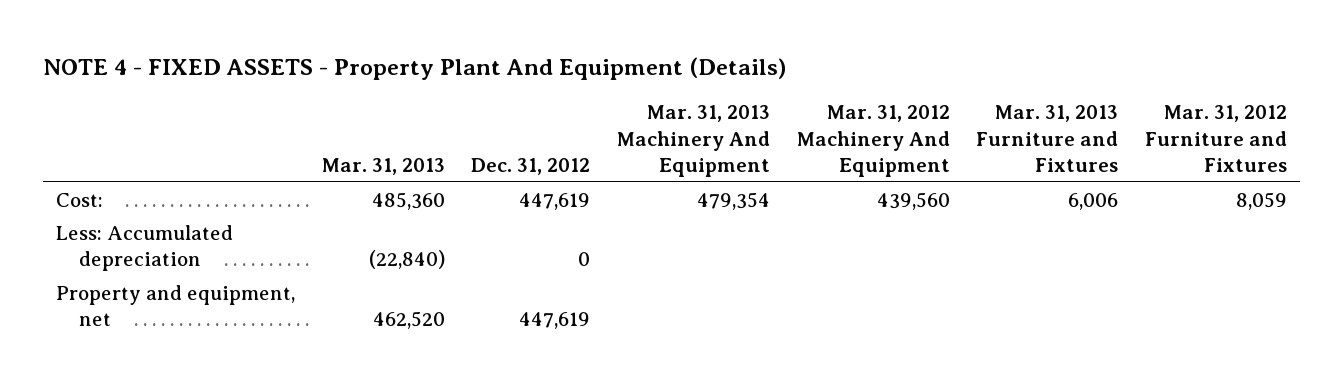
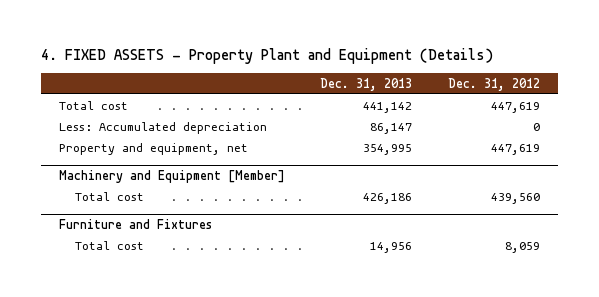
[43,56,787,80] NOTE 4 - FIXED ASSETS - Property Plant And Equipment (Details) -> [41,48,494,65] 4. FIXED ASSETS - Property Plant and Equipment (Details)
[321,158,445,176] Mar. 31, 2013 -> none
[616,105,770,178] Mar. 31, 2013 Machinery And Equipment -> none
[796,105,950,178] Mar. 31, 2012 Machinery And Equipment -> none
[976,105,1119,173] Mar. 31, 2013 Furniture and Fixtures -> none
[1144,105,1287,173] Mar. 31, 2012 Furniture and Fixtures -> none
none -> [320,77,413,91] Dec. 31, 2013
[56,192,104,207] Cost: -> [58,100,128,110] Total cost
none -> [58,169,285,183] Machinery and Equipment [Member]
none -> [75,191,145,201] Total cost
none -> [58,218,212,229] Furniture and Fixtures
none -> [75,240,145,250] Total cost

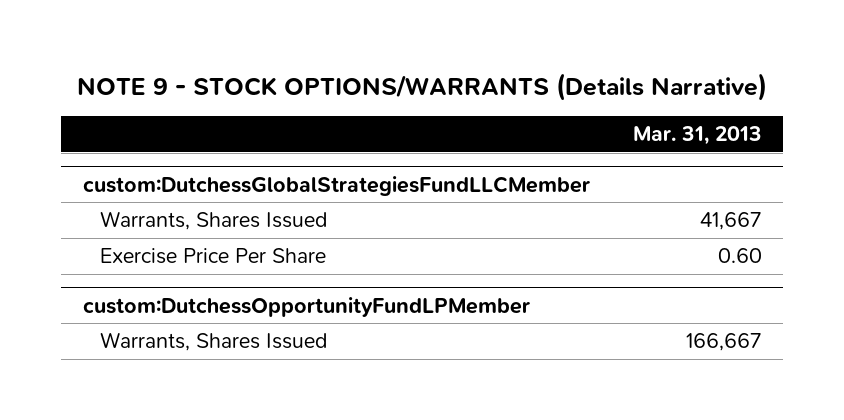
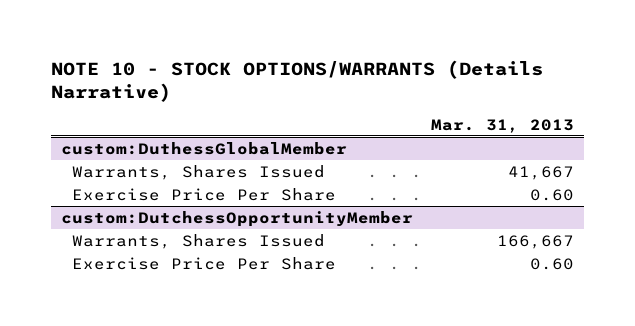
[77,72,768,101] NOTE 9 - STOCK OPTIONS/WARRANTS (Details Narrative) -> [51,59,544,102] NOTE 10 - STOCK OPTIONS/WARRANTS (Details Narrative)
[82,175,590,196] custom:DutchessGlobalStrategiesFundLLCMember -> none
none -> [60,141,347,155] custom:DuthessGlobalMember
[82,296,530,317] custom:DutchessOpportunityFundLPMember -> none
none -> [60,210,413,227] custom:DutchessOpportunityMember
none -> [72,256,337,270] Exercise Price Per Share

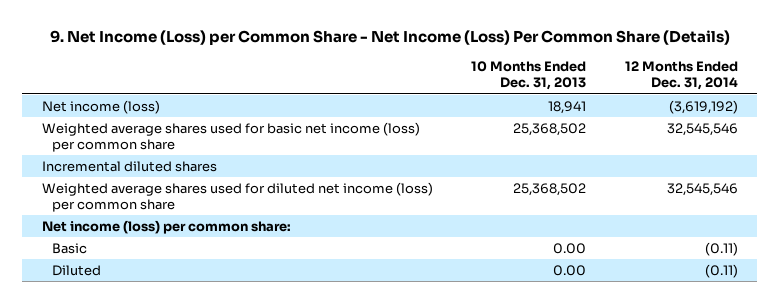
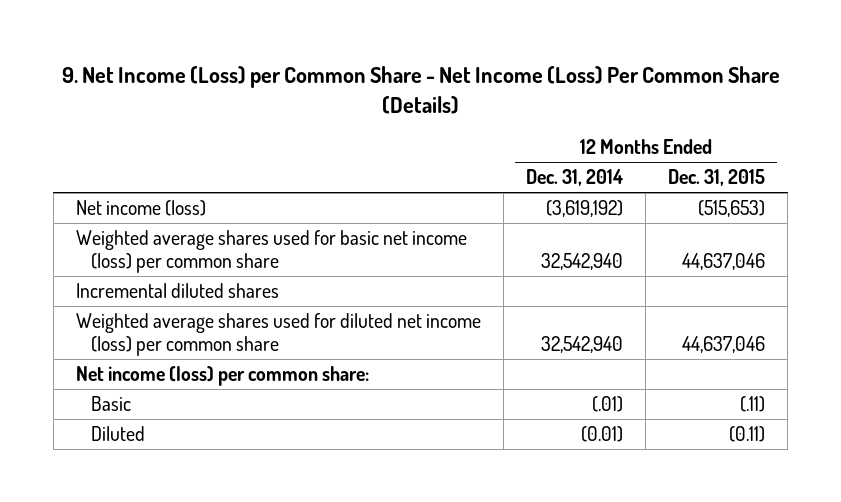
[471,61,587,91] 10 Months Ended Dec. 31, 2013 -> none
none -> [668,169,766,187] Dec. 31, 2015
[666,122,738,136] 32,545,546 -> [541,253,624,271] 32,542,940
[666,182,738,196] 32,545,546 -> [541,336,624,354] 32,542,940
[704,241,738,256] (0.11) -> [592,395,624,412] (.01)
[704,263,738,278] (0.11) -> [581,425,624,442] (0.01)

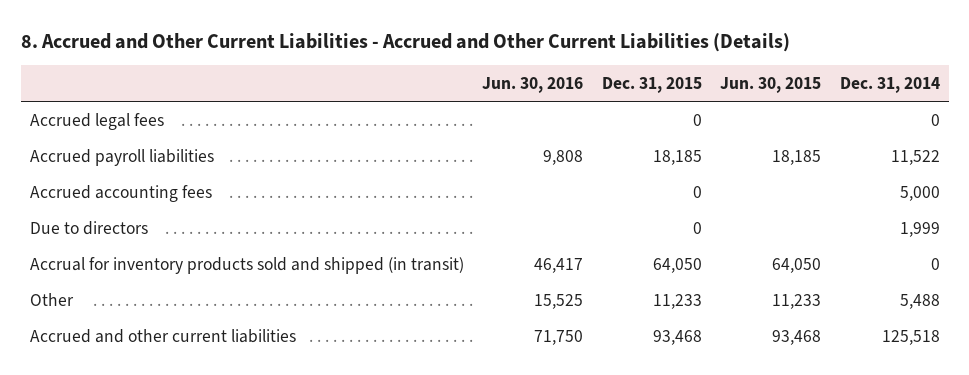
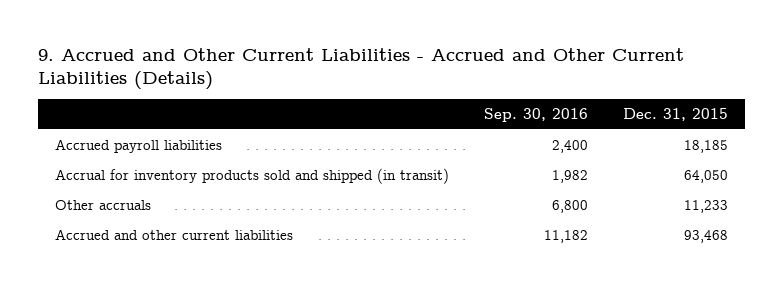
[20,32,790,52] 8. Accrued and Other Current Liabilities - Accrued and Other Current Liabilities (Details) -> [37,47,684,91] 9. Accrued and Other Current Liabilities - Accrued and Other Current Liabilities (Details)
[482,76,584,93] Jun. 30, 2016 -> none
[720,76,822,93] Jun. 30, 2015 -> none
[839,76,940,93] Dec. 31, 2014 -> none
none -> [483,108,588,123] Sep. 30, 2016
[29,112,164,130] Accrued legal fees -> none
[29,184,212,202] Accrued accounting fees -> none
[29,220,148,235] Due to directors -> none
[29,292,74,306] Other -> [55,199,152,210] Other accruals

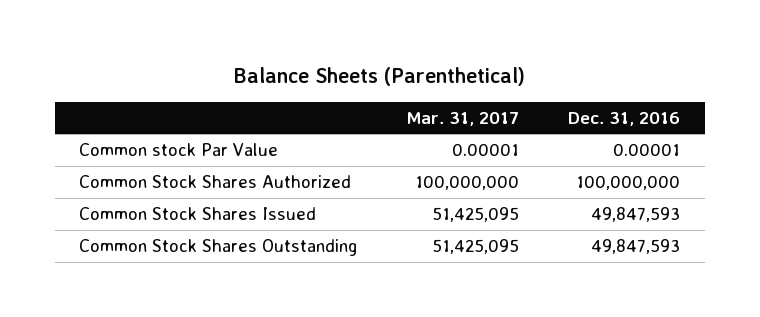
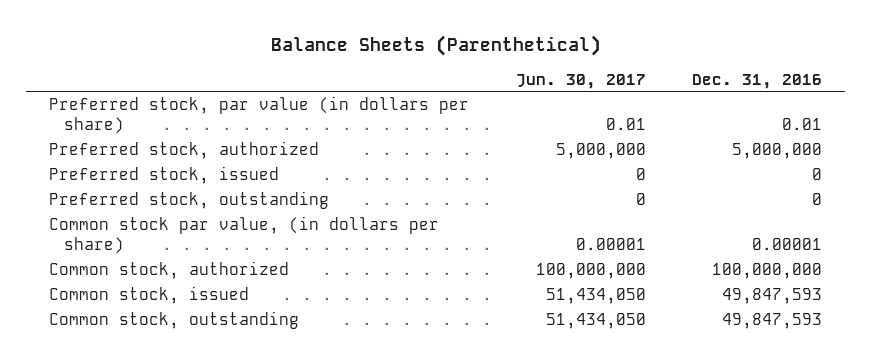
[406,111,520,126] Mar. 31, 2017 -> none
none -> [515,73,646,89] Jun. 30, 2017
none -> [49,95,470,134] Preferred stock, par value (in dollars per share)
none -> [49,140,320,159] Preferred stock, authorized
none -> [49,165,280,184] Preferred stock, issued
none -> [49,190,330,209] Preferred stock, outstanding
[79,143,279,157] Common stock Par Value -> [49,215,440,254] Common stock par value, (in dollars per share)
[79,175,352,189] Common Stock Shares Authorized -> [49,260,290,279] Common stock, authorized
[79,207,317,221] Common Stock Shares Issued -> [49,285,250,304] Common stock, issued
[79,239,358,257] Common Stock Shares Outstanding -> [49,310,300,329] Common stock, outstanding

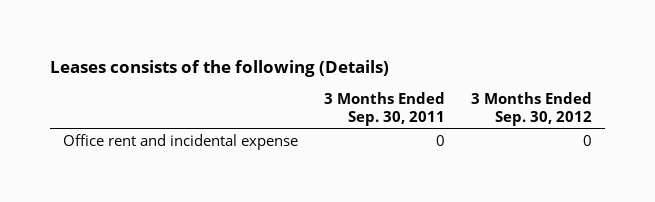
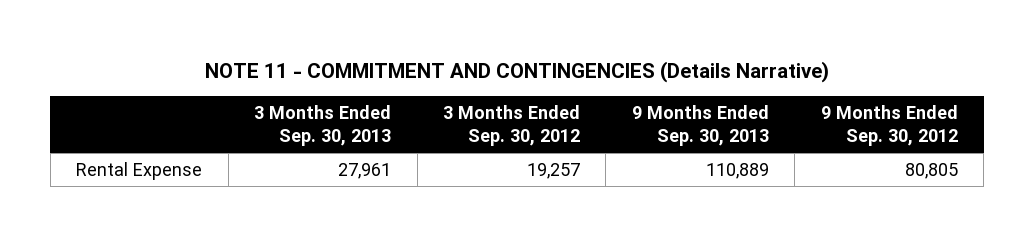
[49,59,389,77] Leases consists of the following (Details) -> [204,61,829,84] NOTE 11 - COMMITMENT AND CONTINGENCIES (Details Narrative)
[324,92,446,127] 3 Months Ended Sep. 30, 2011 -> none
none -> [254,105,392,147] 3 Months Ended Sep. 30, 2013
none -> [631,105,769,147] 9 Months Ended Sep. 30, 2013
none -> [820,105,958,147] 9 Months Ended Sep. 30, 2012
[62,133,298,150] Office rent and incidental expense -> none
none -> [76,161,203,180] Rental Expense

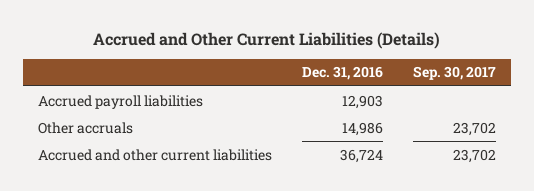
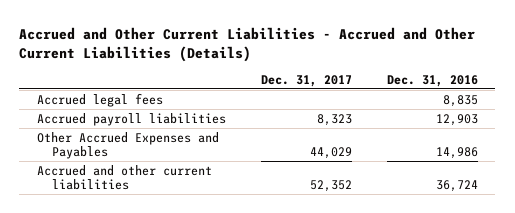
[93,31,441,49] Accrued and Other Current Liabilities (Details) -> [19,26,476,62] Accrued and Other Current Liabilities - Accrued and Other Current Liabilities (Details)
[413,66,497,81] Sep. 30, 2017 -> none
none -> [260,74,352,87] Dec. 31, 2017
none -> [36,92,163,107] Accrued legal fees
[37,121,133,134] Other accruals -> [36,131,219,160] Other Accrued Expenses and Payables

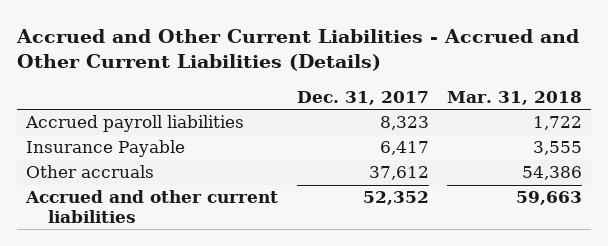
[386,74,478,87] Dec. 31, 2016 -> none
none -> [446,91,582,106] Mar. 31, 2018
[36,92,163,107] Accrued legal fees -> none
[36,131,219,160] Other Accrued Expenses and Payables -> none
none -> [26,140,186,158] Insurance Payable
none -> [26,165,155,179] Other accruals

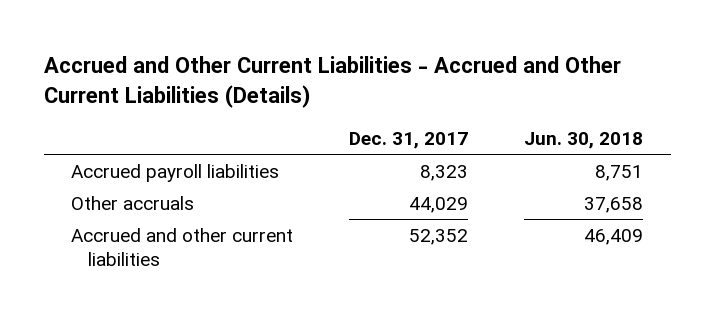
[446,91,582,106] Mar. 31, 2018 -> none
none -> [523,132,643,150] Jun. 30, 2018
[26,140,186,158] Insurance Payable -> none
[368,166,429,181] 37,612 -> [409,196,469,213] 44,029

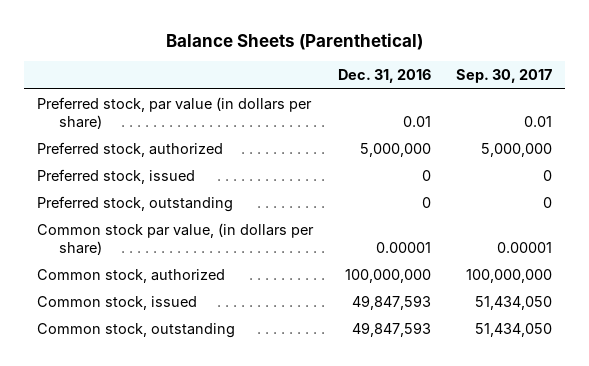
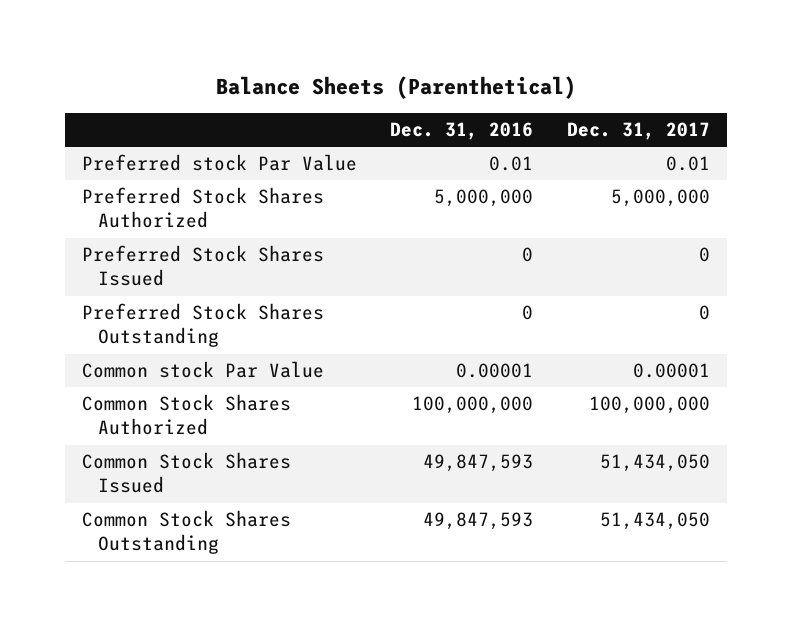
[456,69,553,84] Sep. 30, 2017 -> none
none -> [567,122,711,141] Dec. 31, 2017
[36,97,312,130] Preferred stock, par value (in dollars per share) -> [81,154,357,172] Preferred stock Par Value
[36,142,223,158] Preferred stock, authorized -> [81,187,324,229] Preferred Stock Shares Authorized
[36,169,195,185] Preferred stock, issued -> [81,245,324,287] Preferred Stock Shares Issued
[36,196,233,213] Preferred stock, outstanding -> [81,303,324,348] Preferred Stock Shares Outstanding
[36,223,314,256] Common stock par value, (in dollars per share) -> [81,361,324,379] Common stock Par Value
[36,269,225,284] Common stock, authorized -> [81,394,291,436] Common Stock Shares Authorized
[36,296,197,311] Common stock, issued -> [81,452,291,494] Common Stock Shares Issued
[36,323,235,339] Common stock, outstanding -> [81,510,291,555] Common Stock Shares Outstanding

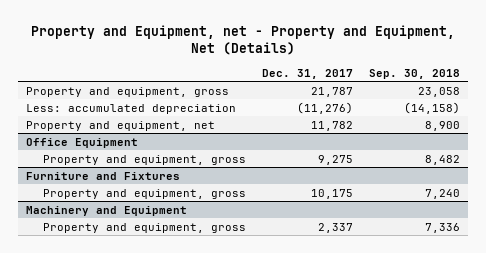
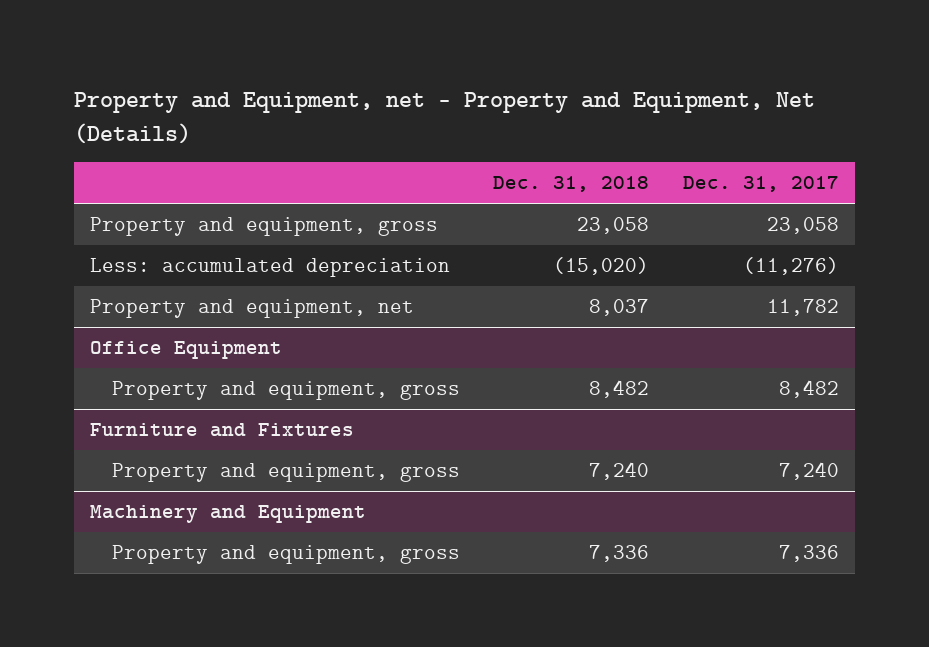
[368,68,460,79] Sep. 30, 2018 -> none
none -> [493,176,650,193] Dec. 31, 2018
[310,86,353,97] 21,787 -> [766,217,839,235] 23,058
[317,154,353,165] 9,275 -> [778,380,839,399] 8,482
[310,188,353,199] 10,175 -> [778,462,839,481] 7,240
[317,222,353,233] 2,337 -> [778,545,839,563] 7,336

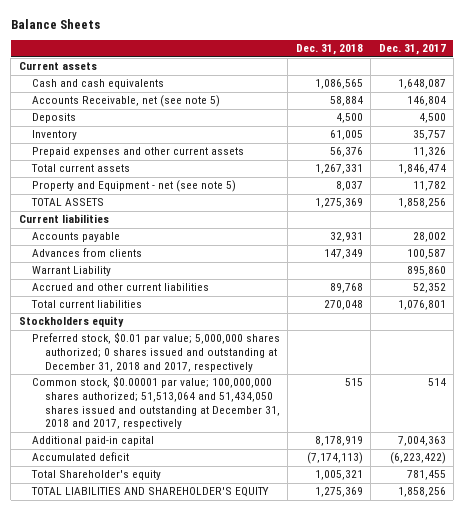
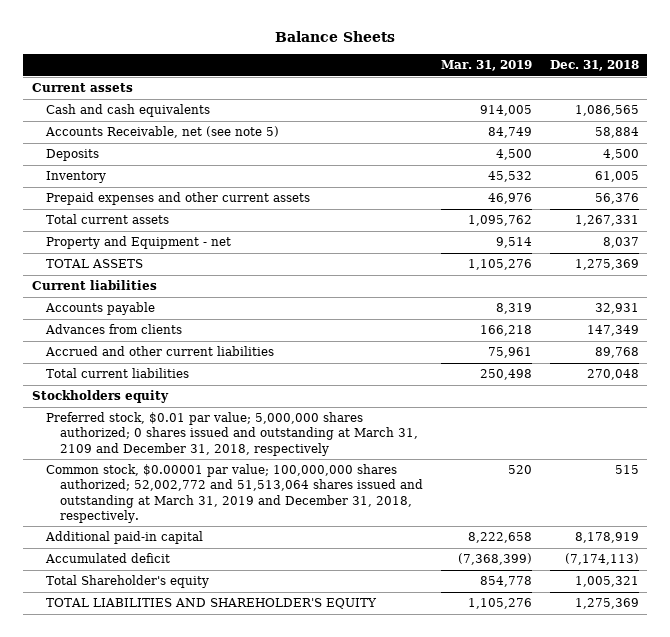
[378,44,446,56] Dec. 31, 2017 -> none
none -> [440,60,532,72] Mar. 31, 2019
[31,180,236,193] Property and Equipment - net (see note 5) -> [45,236,231,250] Property and Equipment - net
[31,266,111,277] Warrant Liability -> none
[31,332,280,372] Preferred stock, $0.01 par value; 5,000,000 shares authorized; 0 shares issued and outstanding at December 31, 2018 and 2017, respectively -> [45,412,418,456] Preferred stock, $0.01 par value; 5,000,000 shares authorized; 0 shares issued and outstanding at March 31, 2109 and December 31, 2018, respectively
[31,376,280,430] Common stock, $0.00001 par value; 100,000,000 shares authorized; 51,513,064 and 51,434,050 shares issued and outstanding at December 31, 2018 and 2017, respectively -> [45,464,423,523] Common stock, $0.00001 par value; 100,000,000 shares authorized; 52,002,772 and 51,513,064 shares issued and outstanding at March 31, 2019 and December 31, 2018, respectively.

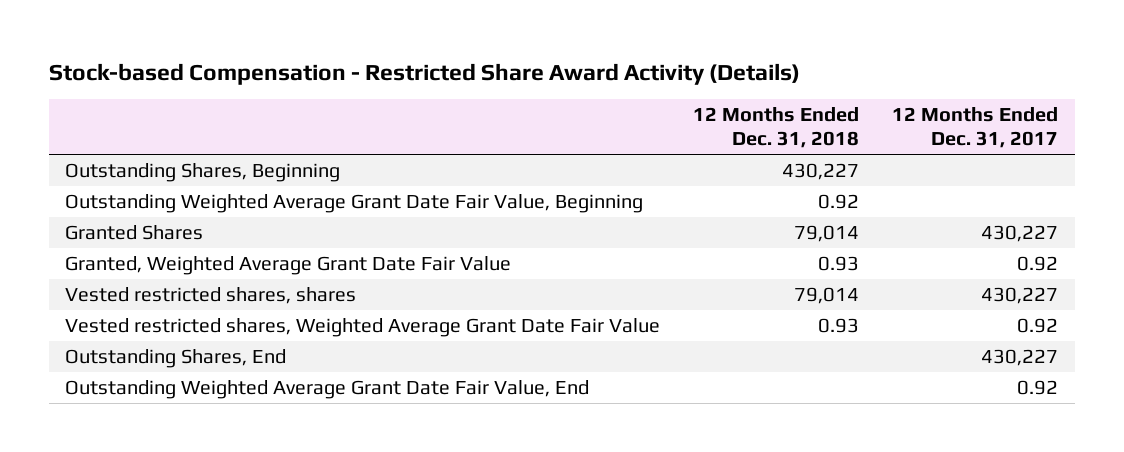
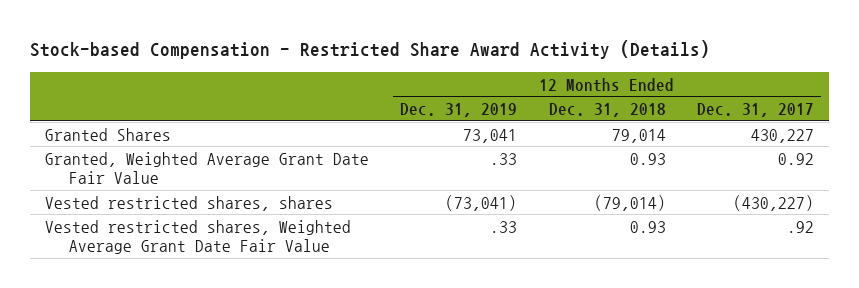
none -> [400,103,518,118] Dec. 31, 2019
[65,162,341,182] Outstanding Shares, Beginning -> none
[65,193,644,213] Outstanding Weighted Average Grant Date Fair Value, Beginning -> none
[65,348,287,368] Outstanding Shares, End -> none
[65,379,590,399] Outstanding Weighted Average Grant Date Fair Value, End -> none
[794,286,860,304] 79,014 -> [593,194,666,211] (79,014)
[981,286,1059,304] 430,227 -> [732,194,814,211] (430,227)
[1017,317,1059,333] 0.92 -> [786,220,814,233] .92

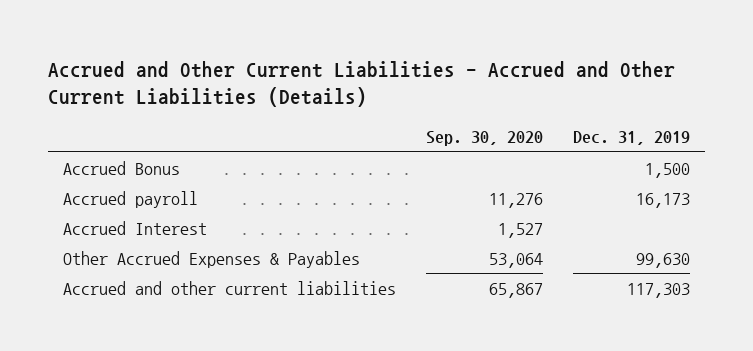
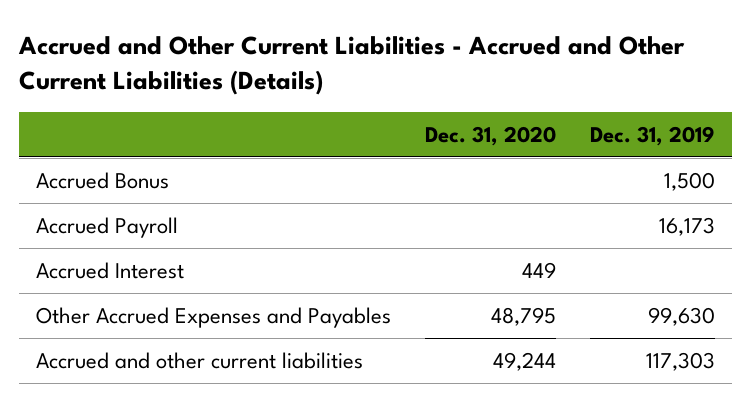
[426,131,544,147] Sep. 30, 2020 -> none
none -> [424,125,556,146] Dec. 31, 2020
[63,190,199,208] Accrued payroll -> [35,216,178,238] Accrued Payroll
[63,250,361,268] Other Accrued Expenses & Payables -> [35,306,391,328] Other Accrued Expenses and Payables

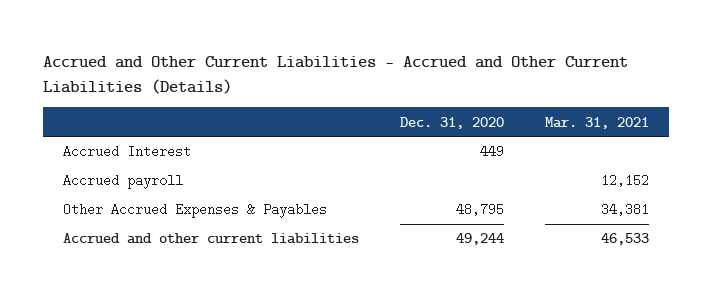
[589,125,715,146] Dec. 31, 2019 -> none
none -> [544,116,649,129] Mar. 31, 2021
[35,171,169,189] Accrued Bonus -> none
[35,216,178,238] Accrued Payroll -> none
none -> [63,174,184,190] Accrued payroll
[35,306,391,328] Other Accrued Expenses and Payables -> [63,203,328,219] Other Accrued Expenses & Payables

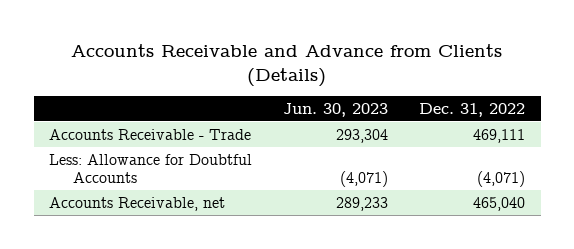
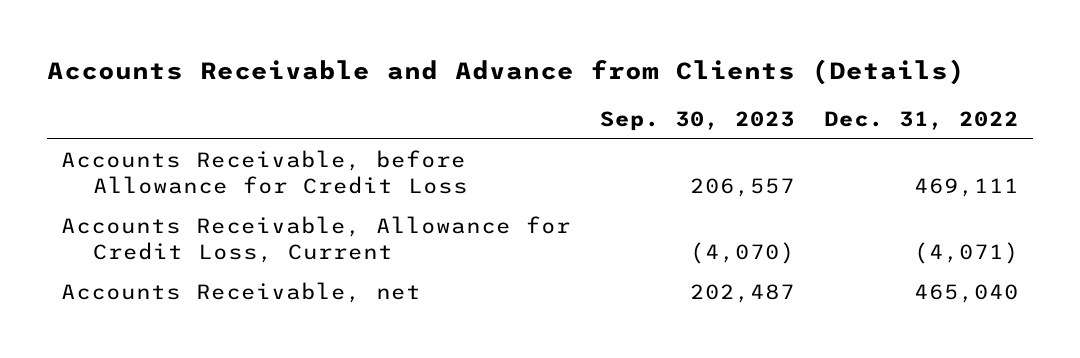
[283,102,389,117] Jun. 30, 2023 -> none
none -> [600,111,796,132] Sep. 30, 2023
[49,128,252,140] Accounts Receivable - Trade -> [61,149,468,195] Accounts Receivable, before Allowance for Credit Loss
[49,153,253,183] Less: Allowance for Doubtful Accounts -> [61,215,572,264] Accounts Receivable, Allowance for Credit Loss, Current

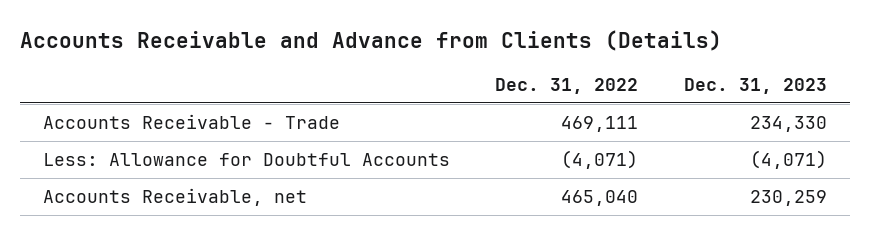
[600,111,796,132] Sep. 30, 2023 -> none
none -> [684,77,828,94] Dec. 31, 2023
[61,149,468,195] Accounts Receivable, before Allowance for Credit Loss -> [42,113,340,129] Accounts Receivable - Trade
[61,215,572,264] Accounts Receivable, Allowance for Credit Loss, Current -> [42,152,450,166] Less: Allowance for Doubtful Accounts

